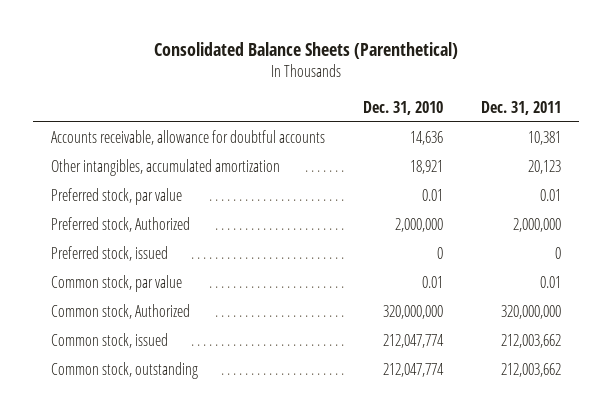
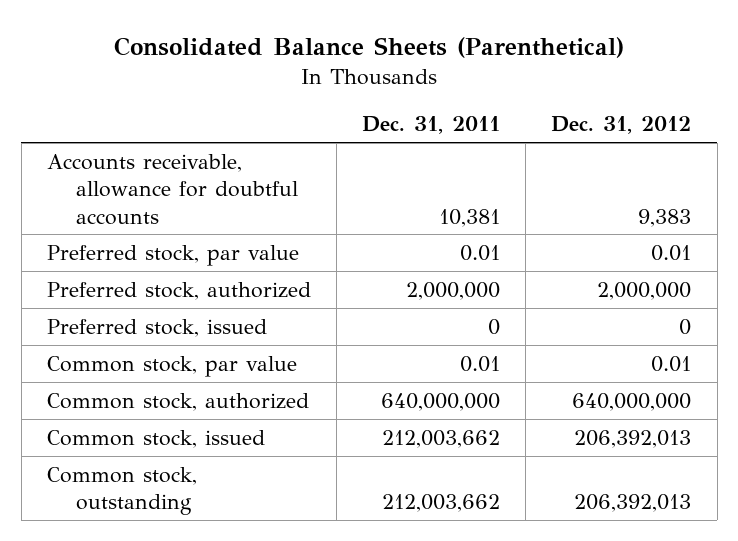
[362,100,443,115] Dec. 31, 2010 -> none
none -> [551,116,692,135] Dec. 31, 2012
[51,159,281,177] Other intangibles, accumulated amortization -> none
[51,217,191,233] Preferred stock, Authorized -> [46,281,311,300] Preferred stock, authorized
[51,304,191,320] Common stock, Authorized -> [46,392,309,411] Common stock, authorized
[500,305,561,320] 320,000,000 -> [381,392,501,411] 640,000,000

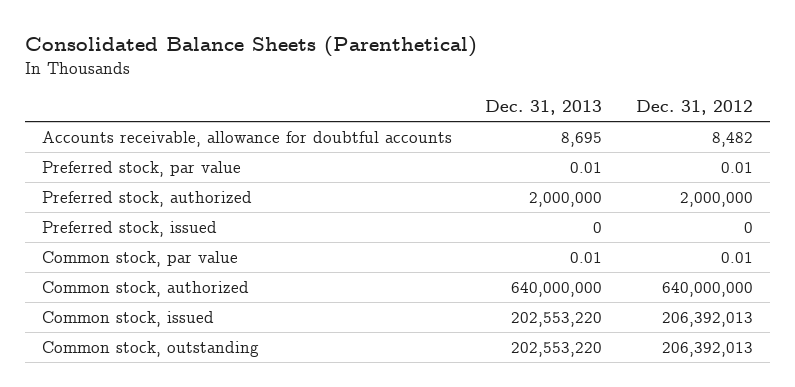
[362,116,501,135] Dec. 31, 2011 -> none
none -> [485,100,603,116] Dec. 31, 2013
[638,208,692,227] 9,383 -> [712,131,754,147] 8,482

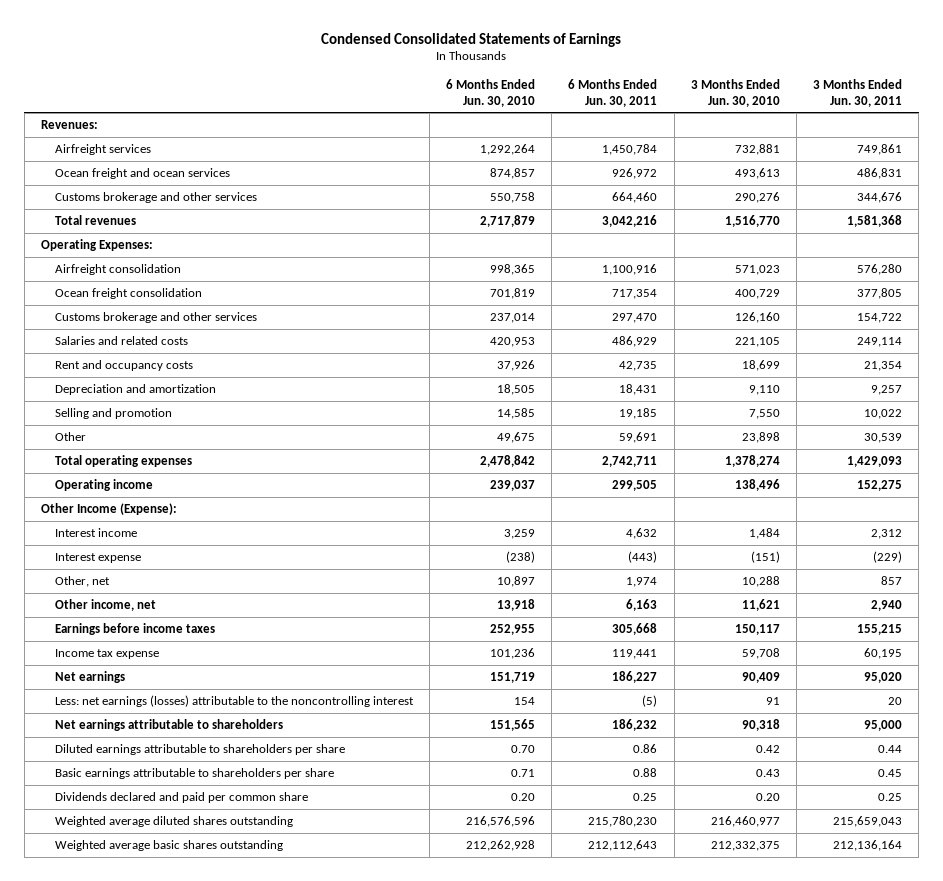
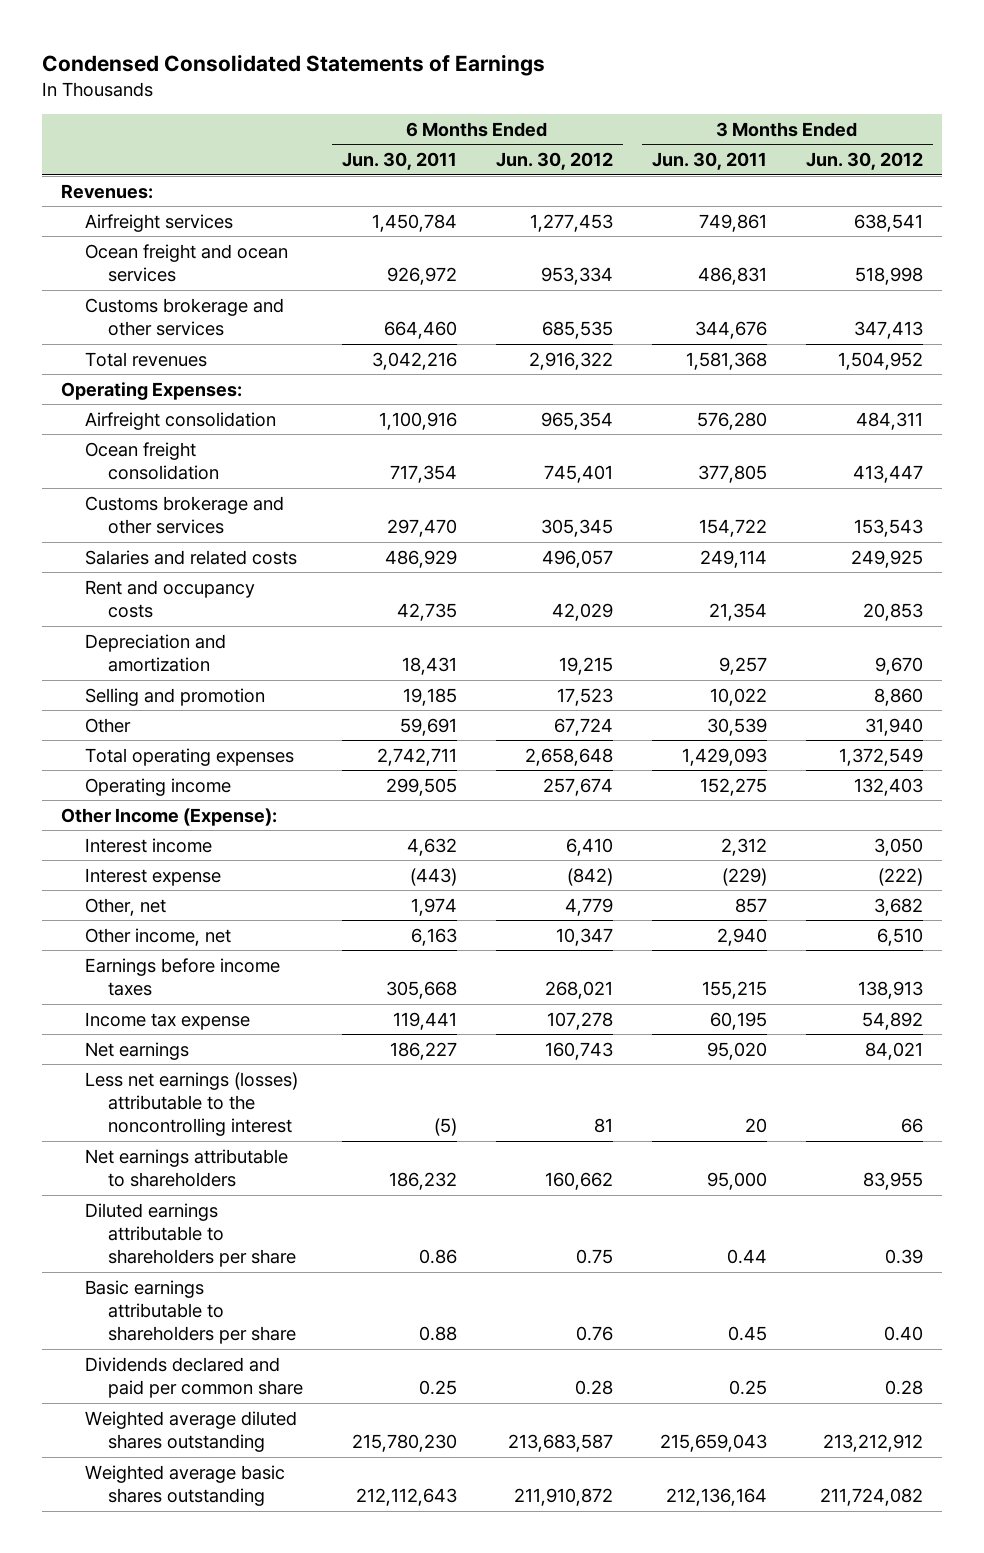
[445,78,535,107] 6 Months Ended Jun. 30, 2010 -> none
[690,78,780,107] 3 Months Ended Jun. 30, 2010 -> none
none -> [495,152,613,171] Jun. 30, 2012
none -> [805,152,923,171] Jun. 30, 2012
[54,694,414,707] Less: net earnings (losses) attributable to the noncontrolling interest -> [84,1071,298,1137] Less net earnings (losses) attributable to the noncontrolling interest

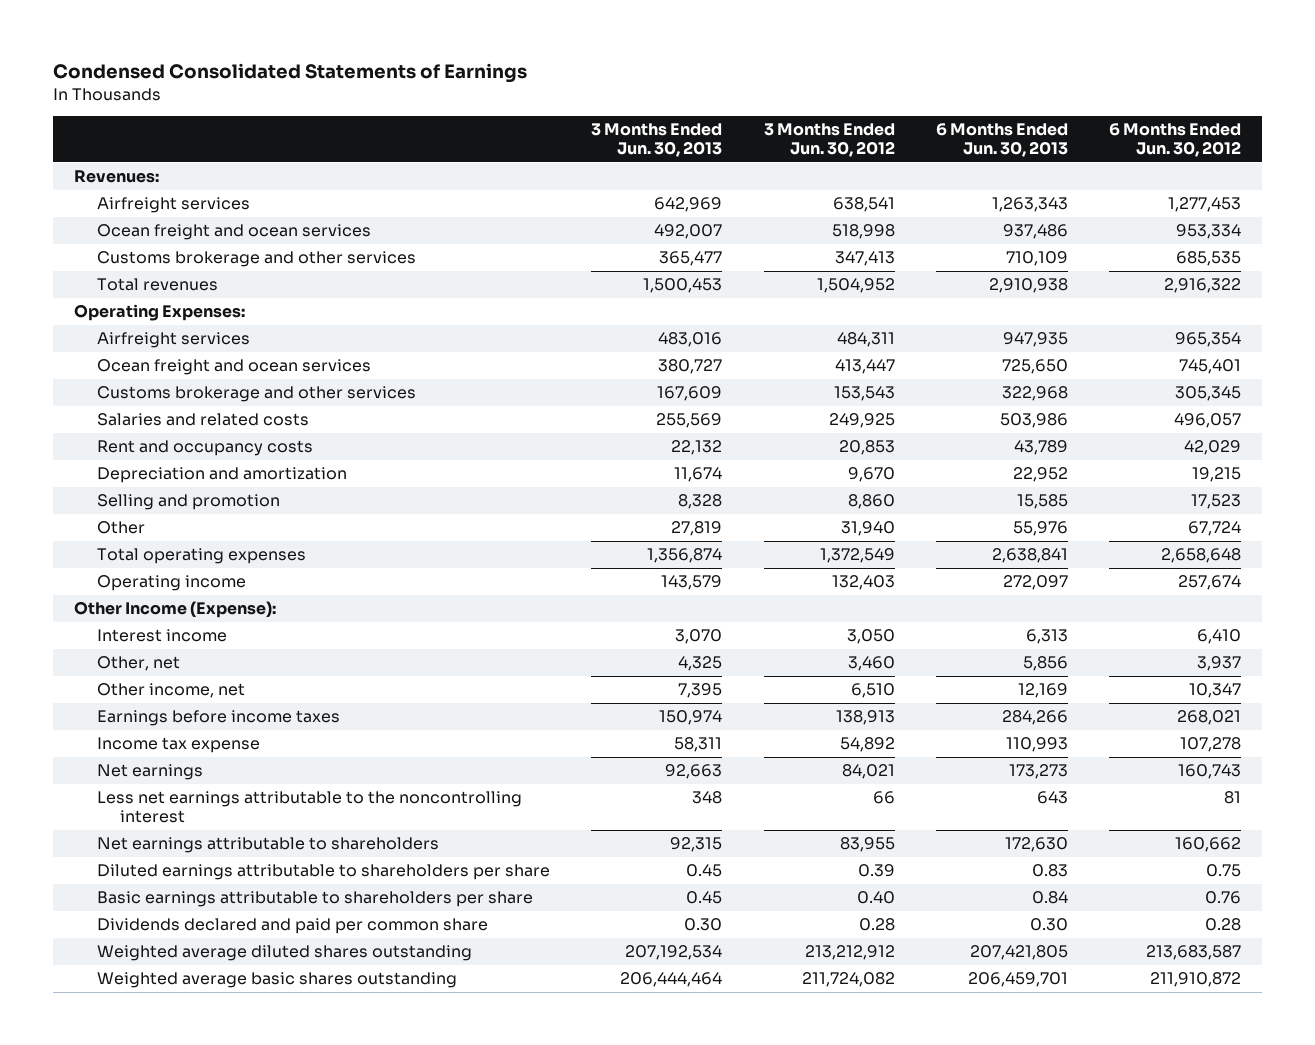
[341,152,457,171] Jun. 30, 2011 -> none
[651,152,767,171] Jun. 30, 2011 -> none
none -> [591,123,723,158] 3 Months Ended Jun. 30, 2013
none -> [935,123,1068,158] 6 Months Ended Jun. 30, 2013
[84,411,276,430] Airfreight consolidation -> [97,332,251,349] Airfreight services
[84,441,219,481] Ocean freight consolidation -> [97,359,372,376] Ocean freight and ocean services
[84,867,221,886] Interest expense -> none
[564,897,613,916] 4,779 -> [1197,656,1242,672] 3,937
[873,897,923,916] 3,682 -> [847,656,895,672] 3,460
[84,1071,298,1137] Less net earnings (losses) attributable to the noncontrolling interest -> [97,791,523,824] Less net earnings attributable to the noncontrolling interest

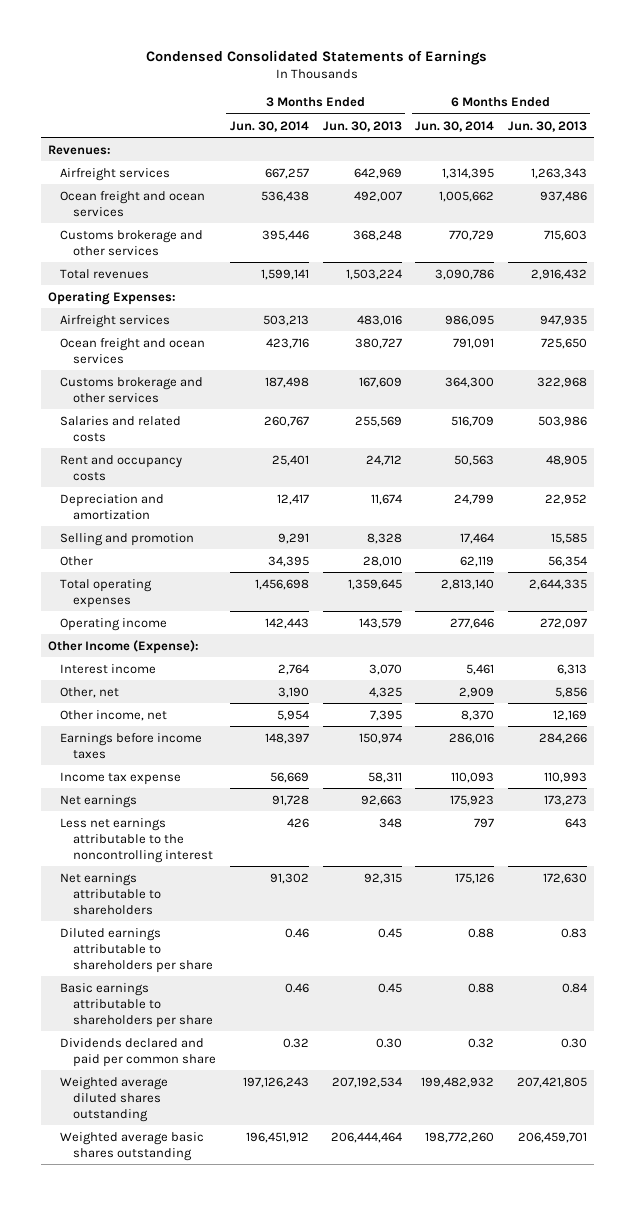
[763,123,895,158] 3 Months Ended Jun. 30, 2012 -> none
[1109,123,1242,158] 6 Months Ended Jun. 30, 2012 -> none
none -> [229,120,309,132] Jun. 30, 2014
none -> [415,120,495,132] Jun. 30, 2014
[659,251,723,267] 365,477 -> [352,229,402,241] 368,248
[1005,251,1068,267] 710,109 -> [543,229,587,241] 715,603
[643,278,723,294] 1,500,453 -> [345,268,402,280] 1,503,224
[988,278,1068,294] 2,910,938 -> [530,268,587,280] 2,916,432
[671,440,723,456] 22,132 -> [365,454,402,466] 24,712
[1013,440,1068,456] 43,789 -> [545,454,587,466] 48,905
[671,521,723,537] 27,819 -> [362,555,402,567] 28,010
[1012,521,1068,537] 55,976 -> [547,555,587,567] 56,354
[647,548,723,564] 1,356,874 -> [347,578,402,590] 1,359,645
[991,548,1068,564] 2,638,841 -> [528,578,587,590] 2,644,335

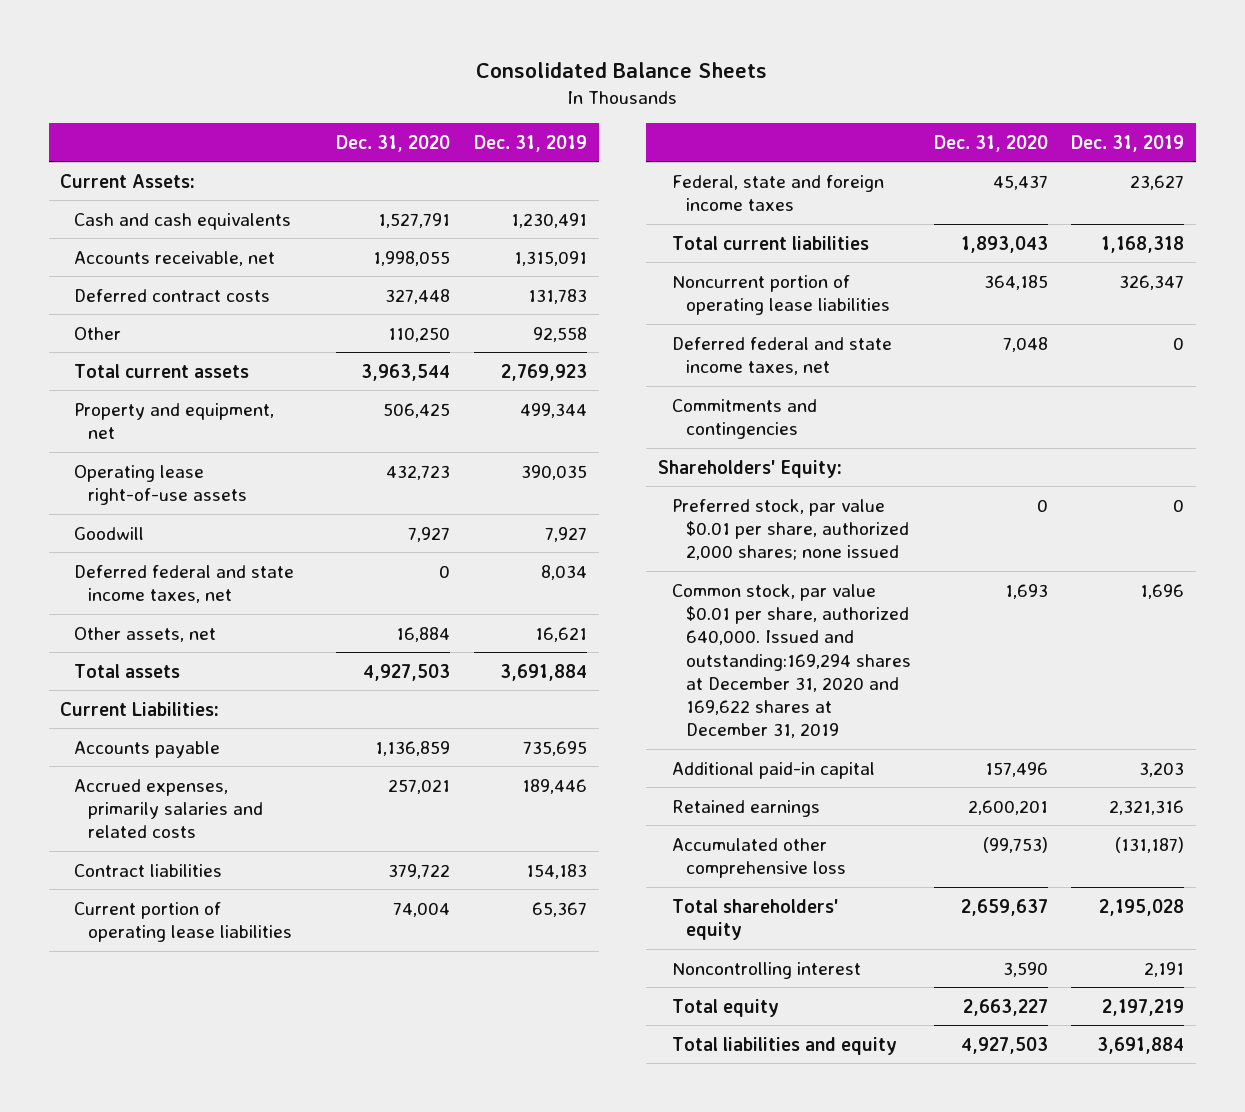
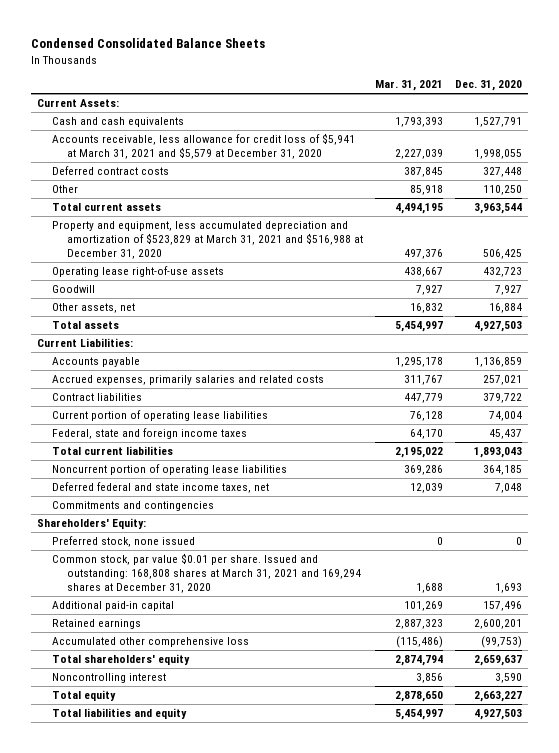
[476,62,768,79] Consolidated Balance Sheets -> [30,38,265,49] Condensed Consolidated Balance Sheets
[473,134,587,152] Dec. 31, 2019 -> none
none -> [375,80,444,92] Mar. 31, 2021
[74,250,276,266] Accounts receivable, net -> [51,133,355,159] Accounts receivable, less allowance for credit loss of $5,941 at March 31, 2021 and $5,579 at December 31, 2020
[74,402,275,439] Property and equipment, net -> [51,221,363,259] Property and equipment, less accumulated depreciation and amortization of $523,829 at March 31, 2021 and $516,988 at December 31, 2020
[74,564,295,603] Deferred federal and state income taxes, net -> none
[671,498,909,561] Preferred stock, par value $0.01 per share, authorized 2,000 shares; none issued -> [51,536,195,548] Preferred stock, none issued
[671,583,911,739] Common stock, par value $0.01 per share, authorized 640,000. Issued and outstanding:169,294 shares at December 31, 2020 and 169,622 shares at December 31, 2019 -> [51,553,361,593] Common stock, par value $0.01 per share. Issued and outstanding: 168,808 shares at March 31, 2021 and 169,294 shares at December 31, 2020

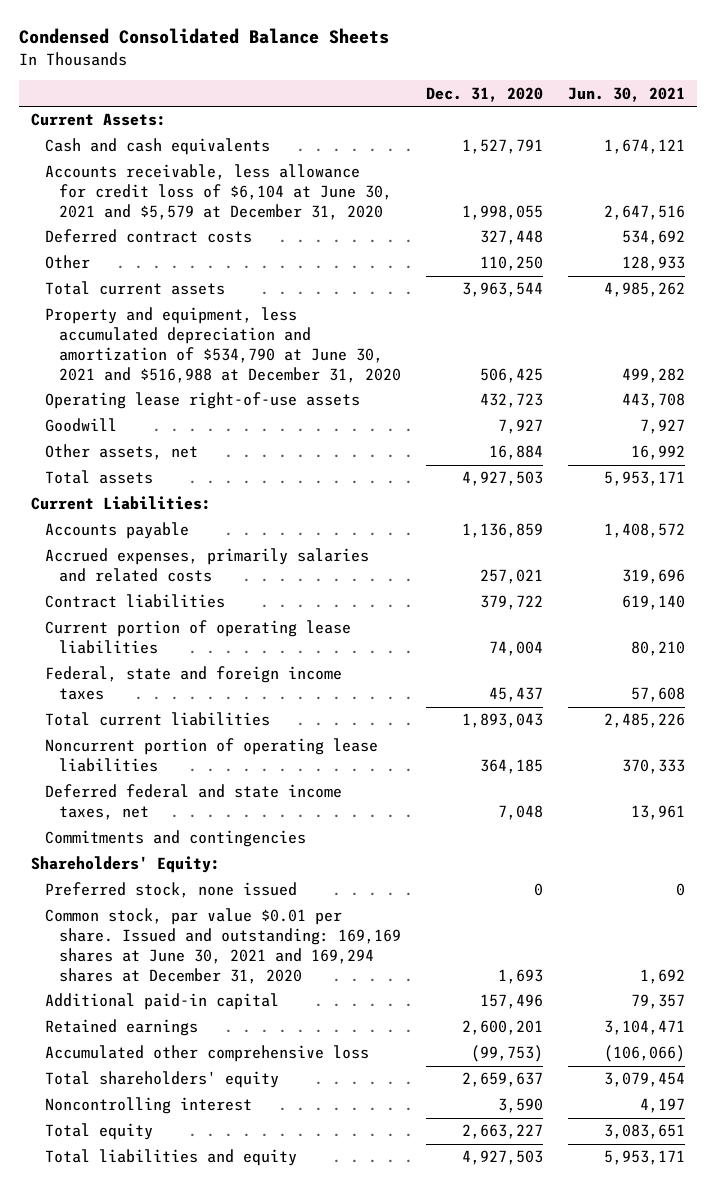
[375,80,444,92] Mar. 31, 2021 -> none
none -> [567,86,685,102] Jun. 30, 2021
[51,133,355,159] Accounts receivable, less allowance for credit loss of $5,941 at March 31, 2021 and $5,579 at December 31, 2020 -> [44,164,392,220] Accounts receivable, less allowance for credit loss of $6,104 at June 30, 2021 and $5,579 at December 31, 2020
[51,221,363,259] Property and equipment, less accumulated depreciation and amortization of $523,829 at March 31, 2021 and $516,988 at December 31, 2020 -> [44,307,401,383] Property and equipment, less accumulated depreciation and amortization of $534,790 at June 30, 2021 and $516,988 at December 31, 2020
[51,553,361,593] Common stock, par value $0.01 per share. Issued and outstanding: 168,808 shares at March 31, 2021 and 169,294 shares at December 31, 2020 -> [44,908,401,984] Common stock, par value $0.01 per share. Issued and outstanding: 169,169 shares at June 30, 2021 and 169,294 shares at December 31, 2020

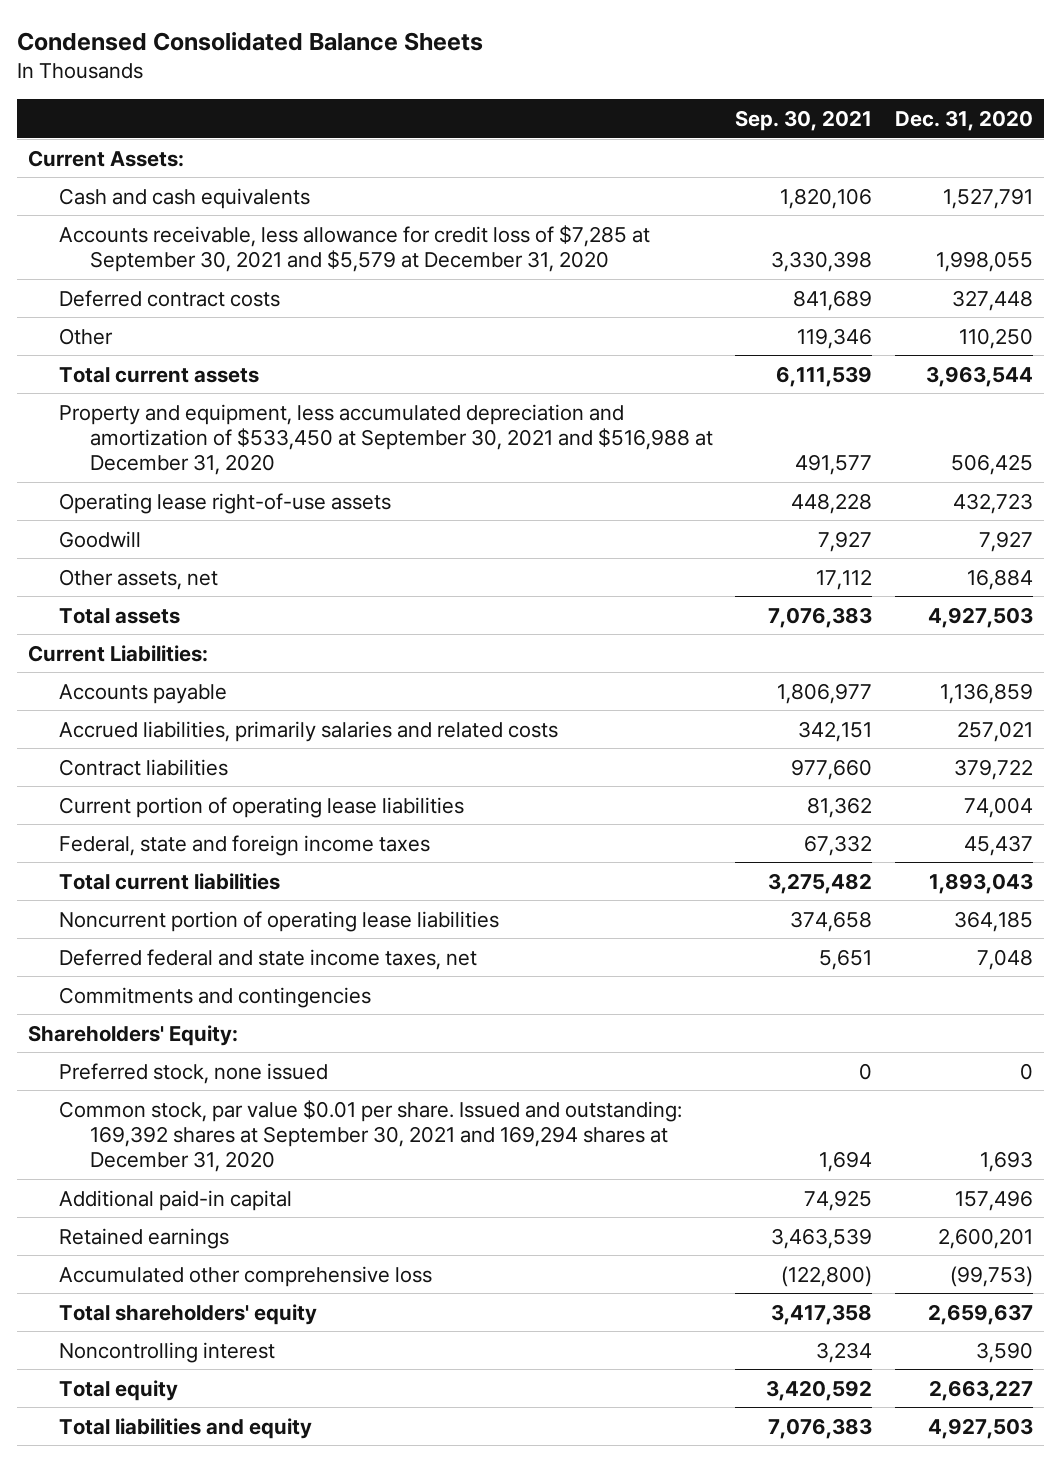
[567,86,685,102] Jun. 30, 2021 -> none
none -> [735,110,873,132] Sep. 30, 2021
[44,164,392,220] Accounts receivable, less allowance for credit loss of $6,104 at June 30, 2021 and $5,579 at December 31, 2020 -> [59,224,651,273] Accounts receivable, less allowance for credit loss of $7,285 at September 30, 2021 and $5,579 at December 31, 2020
[44,307,401,383] Property and equipment, less accumulated depreciation and amortization of $534,790 at June 30, 2021 and $516,988 at December 31, 2020 -> [59,403,714,476] Property and equipment, less accumulated depreciation and amortization of $533,450 at September 30, 2021 and $516,988 at December 31, 2020
[44,548,369,583] Accrued expenses, primarily salaries and related costs -> [59,720,559,742] Accrued liabilities, primarily salaries and related costs
[44,908,401,984] Common stock, par value $0.01 per share. Issued and outstanding: 169,169 shares at June 30, 2021 and 169,294 shares at December 31, 2020 -> [59,1099,683,1173] Common stock, par value $0.01 per share. Issued and outstanding: 169,392 shares at September 30, 2021 and 169,294 shares at December 31, 2020

